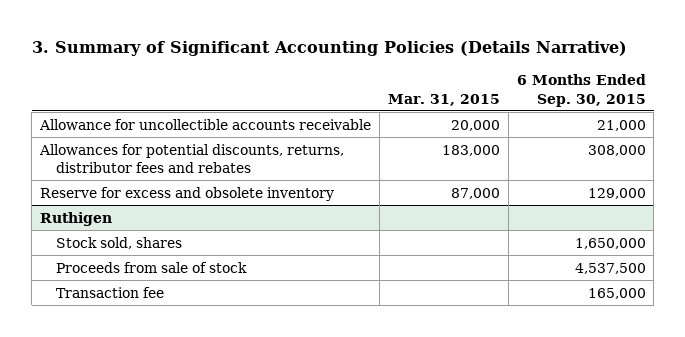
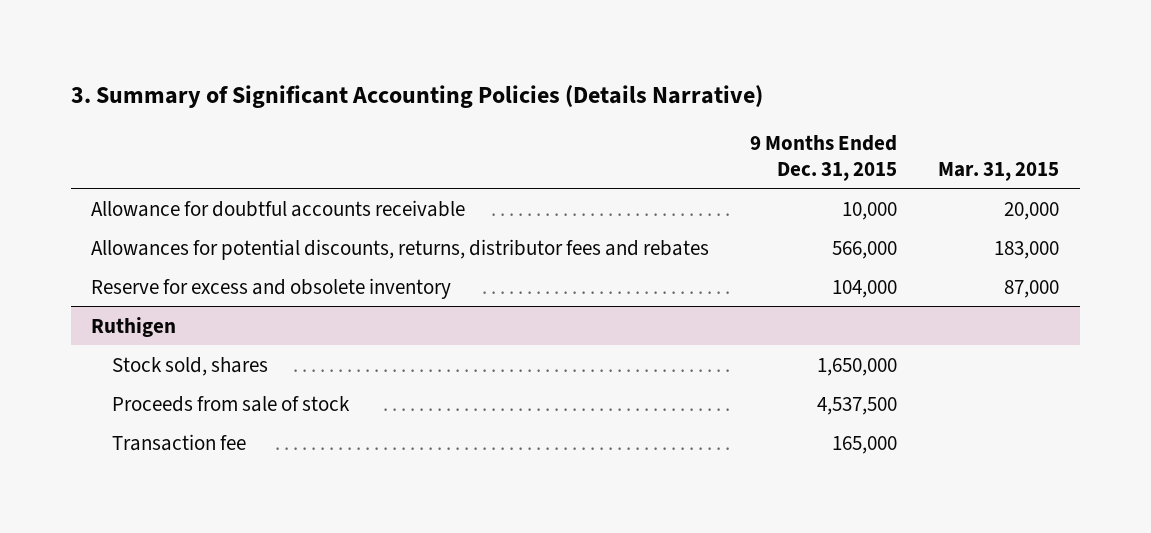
[516,74,646,107] 6 Months Ended Sep. 30, 2015 -> none
none -> [750,135,898,181] 9 Months Ended Dec. 31, 2015
[38,118,371,130] Allowance for uncollectible accounts receivable -> [91,199,466,217] Allowance for doubtful accounts receivable

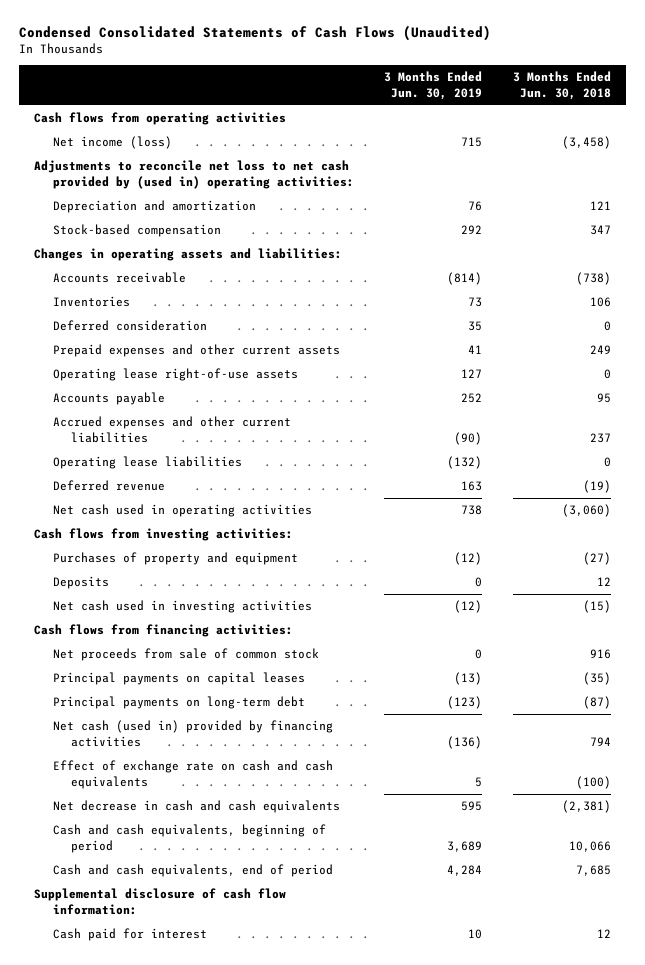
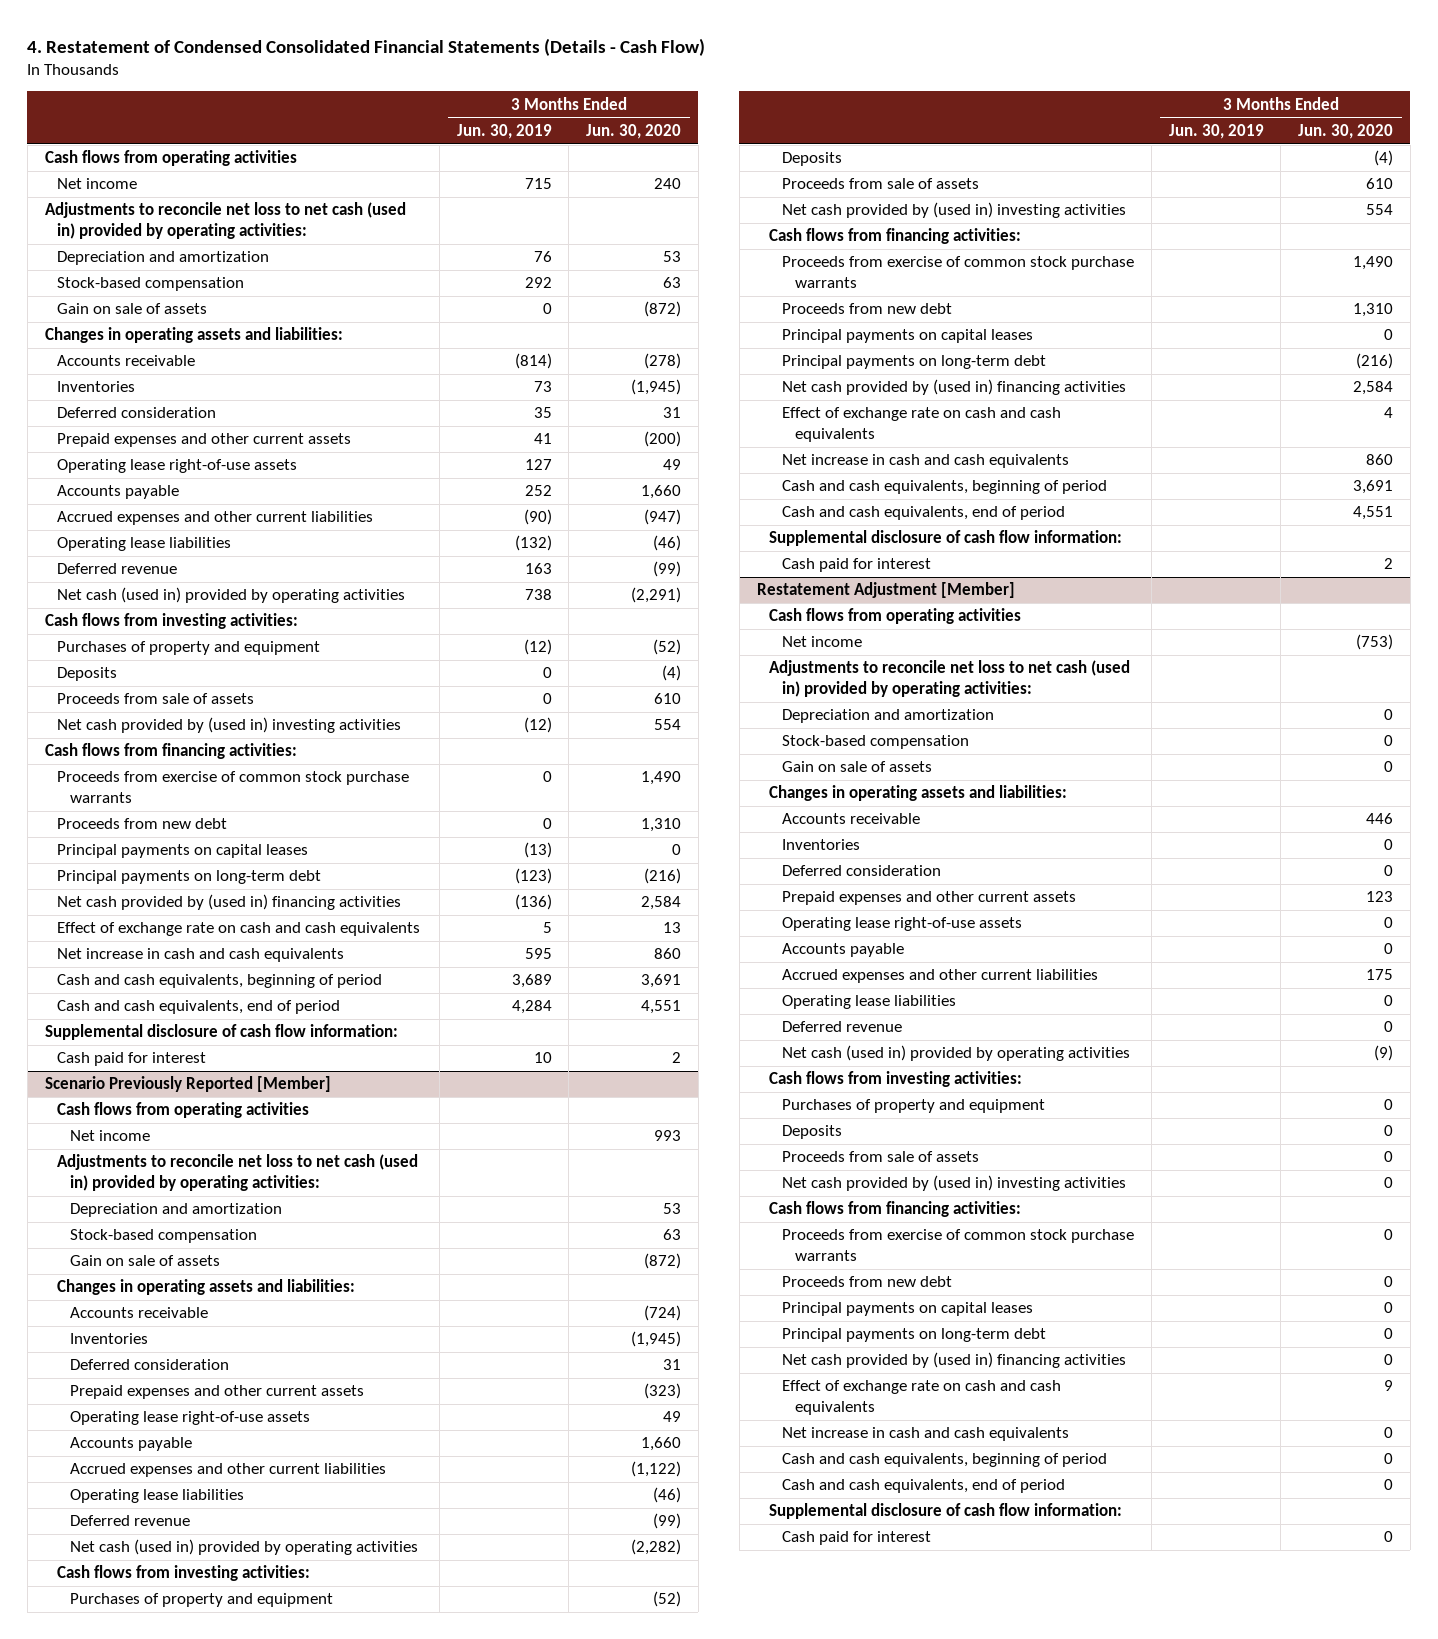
[18,25,491,42] Condensed Consolidated Statements of Cash Flows (Unaudited) -> [27,37,706,56] 4. Restatement of Condensed Consolidated Financial Statements (Details - Cash Flow)
[512,71,611,100] 3 Months Ended Jun. 30, 2018 -> none
none -> [586,123,682,139] Jun. 30, 2020
[52,136,172,150] Net income (loss) -> [57,178,138,190] Net income
[34,160,354,189] Adjustments to reconcile net loss to net cash provided by (used in) operating activities: -> [44,202,406,239] Adjustments to reconcile net loss to net cash (used in) provided by operating activities:
none -> [57,303,208,315] Gain on sale of assets
[52,504,312,518] Net cash used in operating activities -> [57,587,406,604] Net cash (used in) provided by operating activities
none -> [57,693,255,705] Proceeds from sale of assets
[52,600,312,614] Net cash used in investing activities -> [57,717,402,734] Net cash provided by (used in) investing activities
[52,648,319,662] Net proceeds from sale of common stock -> [57,771,410,803] Proceeds from exercise of common stock purchase warrants
none -> [57,818,228,830] Proceeds from new debt
[52,720,333,747] Net cash (used in) provided by financing activities -> [57,894,402,911] Net cash provided by (used in) financing activities
[52,800,340,814] Net decrease in cash and cash equivalents -> [57,948,345,963] Net increase in cash and cash equivalents
none -> [44,1076,331,1093] Scenario Previously Reported [Member]
none -> [57,1102,310,1119] Cash flows from operating activities
none -> [69,1130,150,1142] Net income
none -> [57,1154,419,1191] Adjustments to reconcile net loss to net cash (used in) provided by operating activities:
none -> [69,1203,282,1218] Depreciation and amortization
none -> [69,1229,257,1244] Stock-based compensation
none -> [69,1255,220,1267] Gain on sale of assets
none -> [57,1279,356,1296] Changes in operating assets and liabilities:
none -> [69,1307,208,1319] Accounts receivable
none -> [69,1333,148,1345] Inventories
none -> [69,1359,229,1371] Deferred consideration
none -> [69,1385,364,1400] Prepaid expenses and other current assets
none -> [69,1411,310,1426] Operating lease right-of-use assets
none -> [69,1437,192,1452] Accounts payable
none -> [69,1463,386,1478] Accrued expenses and other current liabilities
none -> [69,1489,244,1504] Operating lease liabilities
none -> [69,1515,190,1527] Deferred revenue
none -> [69,1539,418,1556] Net cash (used in) provided by operating activities
none -> [57,1565,311,1582] Cash flows from investing activities:
none -> [69,1593,333,1608] Purchases of property and equipment
none -> [781,152,842,167] Deposits
none -> [781,178,979,190] Proceeds from sale of assets
none -> [781,202,1126,219] Net cash provided by (used in) investing activities
none -> [769,228,1022,245] Cash flows from financing activities:
none -> [781,256,1134,288] Proceeds from exercise of common stock purchase warrants
none -> [781,303,952,315] Proceeds from new debt
none -> [781,329,1033,344] Principal payments on capital leases
none -> [781,355,1046,370] Principal payments on long-term debt
none -> [781,379,1126,396] Net cash provided by (used in) financing activities
none -> [781,407,1061,442] Effect of exchange rate on cash and cash equivalents
none -> [781,454,1069,469] Net increase in cash and cash equivalents
none -> [781,480,1107,495] Cash and cash equivalents, beginning of period
none -> [781,506,1065,521] Cash and cash equivalents, end of period
none -> [769,530,1123,547] Supplemental disclosure of cash flow information:
none -> [781,558,931,573] Cash paid for interest
none -> [756,582,1015,599] Restatement Adjustment [Member]
none -> [769,608,1022,625] Cash flows from operating activities
none -> [781,636,862,648] Net income
none -> [769,660,1131,697] Adjustments to reconcile net loss to net cash (used in) provided by operating activities:
none -> [781,709,994,724] Depreciation and amortization
none -> [781,735,969,750] Stock-based compensation
none -> [781,761,932,773] Gain on sale of assets
none -> [769,785,1068,802] Changes in operating assets and liabilities:
none -> [781,813,920,825] Accounts receivable
none -> [781,839,860,851] Inventories
none -> [781,865,941,877] Deferred consideration
none -> [781,891,1076,906] Prepaid expenses and other current assets
none -> [781,917,1022,932] Operating lease right-of-use assets
none -> [781,943,904,958] Accounts payable
none -> [781,969,1098,984] Accrued expenses and other current liabilities
none -> [781,995,956,1010] Operating lease liabilities
none -> [781,1021,902,1033] Deferred revenue
none -> [781,1045,1130,1062] Net cash (used in) provided by operating activities
none -> [769,1071,1023,1088] Cash flows from investing activities:
none -> [781,1099,1045,1114] Purchases of property and equipment
none -> [781,1125,842,1140] Deposits
none -> [781,1151,979,1163] Proceeds from sale of assets
none -> [781,1175,1126,1192] Net cash provided by (used in) investing activities
none -> [769,1201,1022,1218] Cash flows from financing activities:
none -> [781,1229,1134,1261] Proceeds from exercise of common stock purchase warrants
none -> [781,1276,952,1288] Proceeds from new debt
none -> [781,1302,1033,1317] Principal payments on capital leases
none -> [781,1328,1046,1343] Principal payments on long-term debt
none -> [781,1352,1126,1369] Net cash provided by (used in) financing activities
none -> [781,1380,1061,1415] Effect of exchange rate on cash and cash equivalents
none -> [781,1427,1069,1442] Net increase in cash and cash equivalents
none -> [781,1453,1107,1468] Cash and cash equivalents, beginning of period
none -> [781,1479,1065,1494] Cash and cash equivalents, end of period
none -> [769,1503,1123,1520] Supplemental disclosure of cash flow information:
none -> [781,1531,931,1546] Cash paid for interest

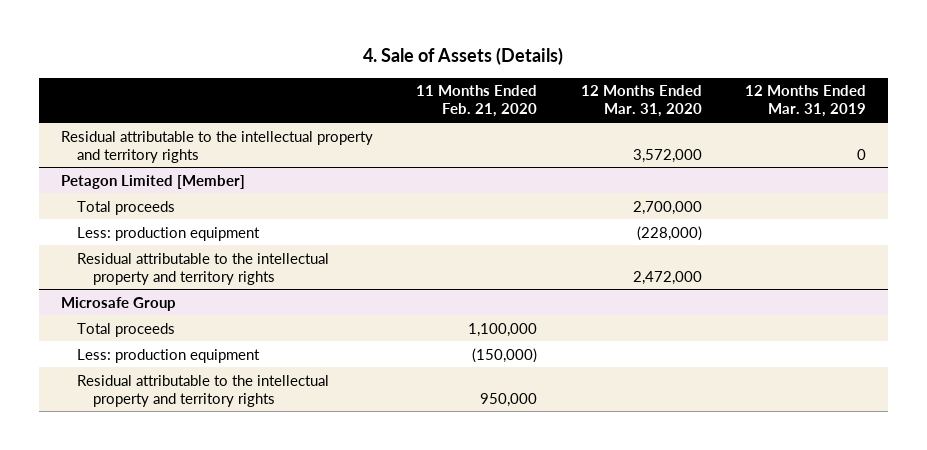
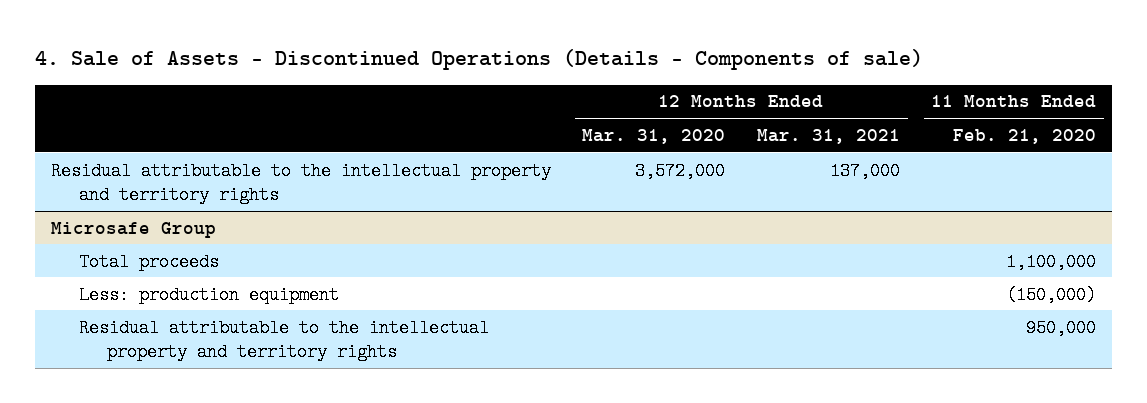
[363,47,564,66] 4. Sale of Assets (Details) -> [35,49,924,71] 4. Sale of Assets - Discontinued Operations (Details - Components of sale)
[745,85,867,118] 12 Months Ended Mar. 31, 2019 -> none
none -> [756,128,900,144] Mar. 31, 2021
[60,174,245,189] Petagon Limited [Member] -> none
[76,200,175,215] Total proceeds -> none
[76,226,260,241] Less: production equipment -> none
[76,252,329,285] Residual attributable to the intellectual property and territory rights -> none

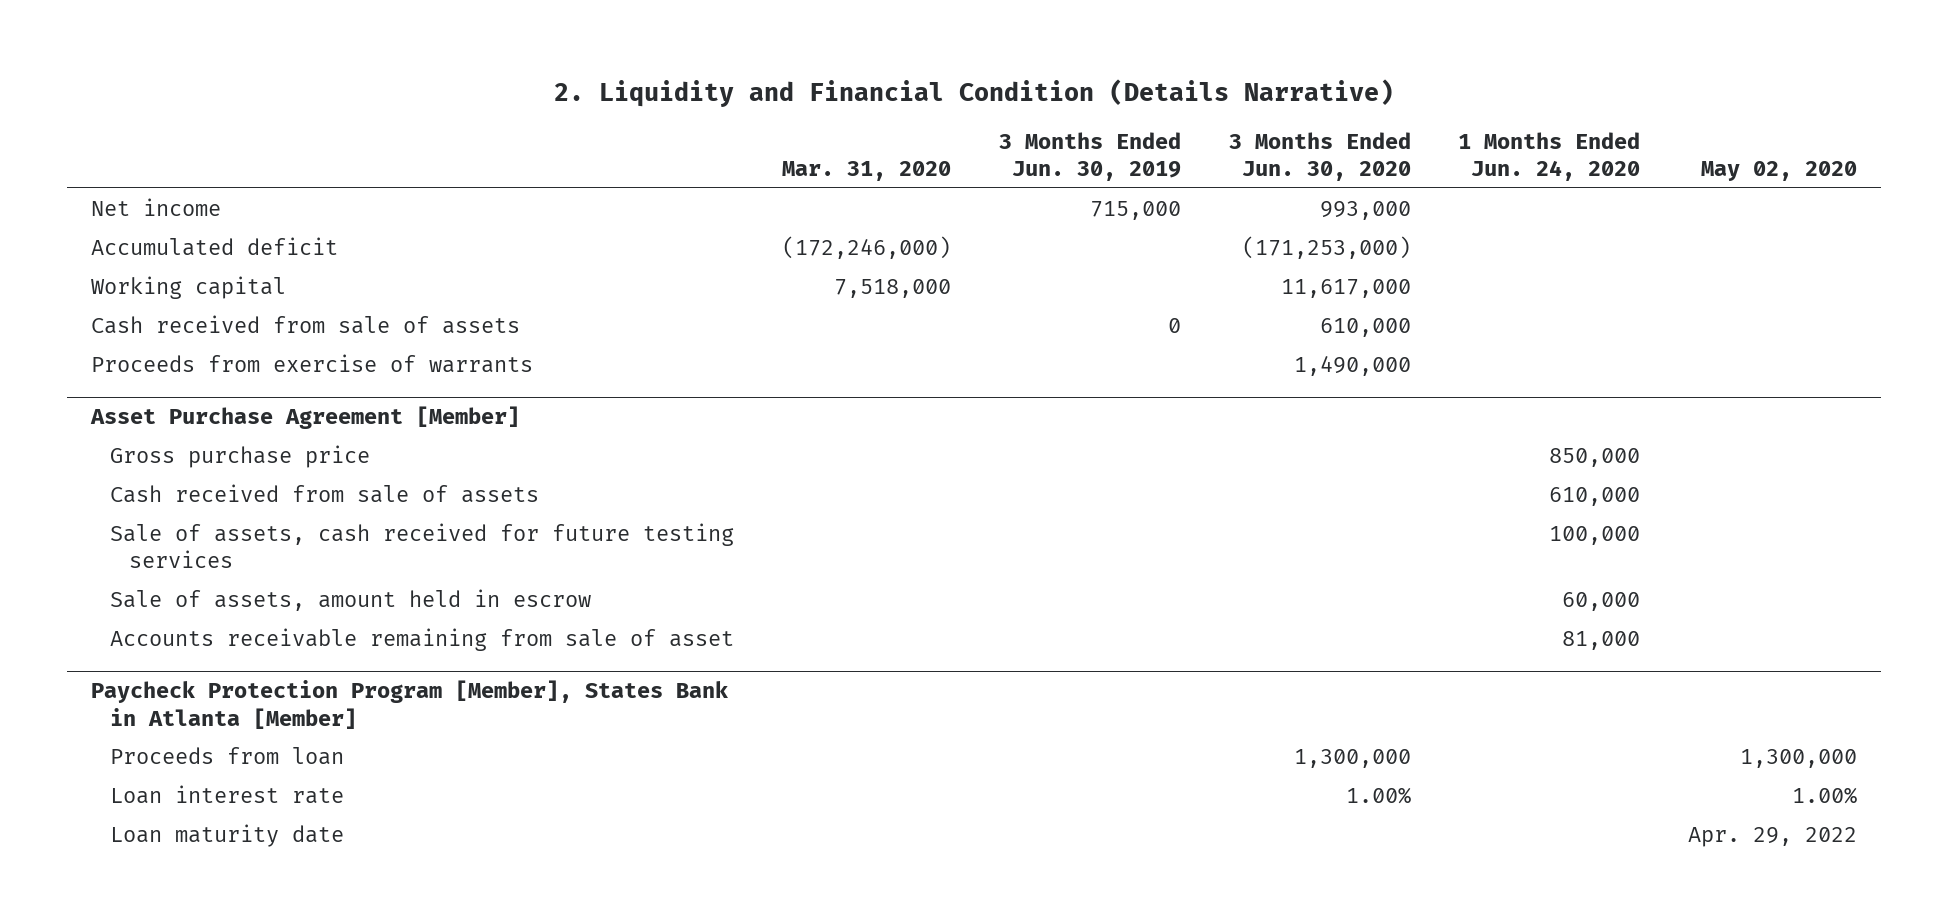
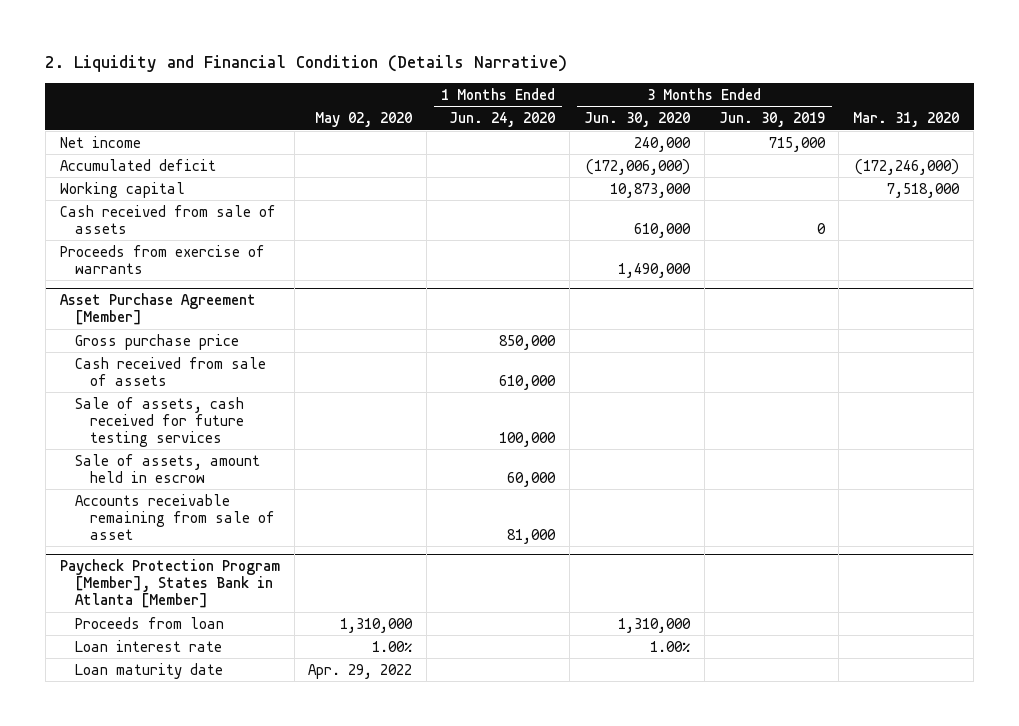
[1319,200,1411,220] 993,000 -> [633,136,691,152] 240,000
[1241,235,1411,259] (171,253,000) -> [585,158,690,175] (172,006,000)
[1280,278,1411,298] 11,617,000 -> [609,182,691,198] 10,873,000
[1293,748,1411,768] 1,300,000 -> [617,617,691,633] 1,310,000
[1740,748,1858,768] 1,300,000 -> [340,617,414,633] 1,310,000

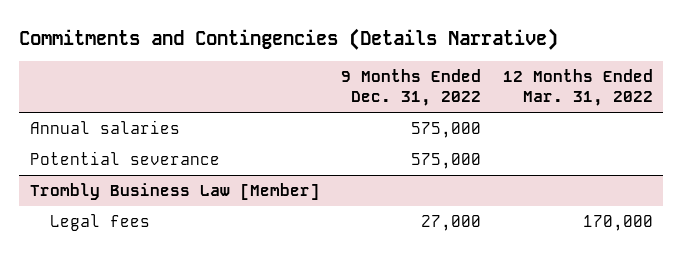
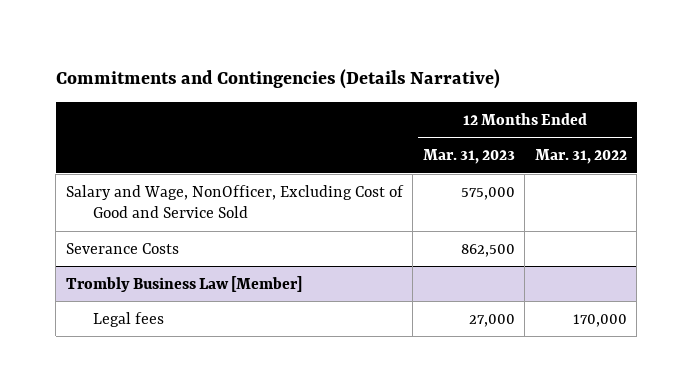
[341,69,482,107] 9 Months Ended Dec. 31, 2022 -> none
none -> [422,149,515,165] Mar. 31, 2023
[30,120,181,135] Annual salaries -> [65,184,404,219] Salary and Wage, NonOfficer, Excluding Cost of Good and Service Sold
[30,151,221,166] Potential severance -> [65,242,179,254] Severance Costs

